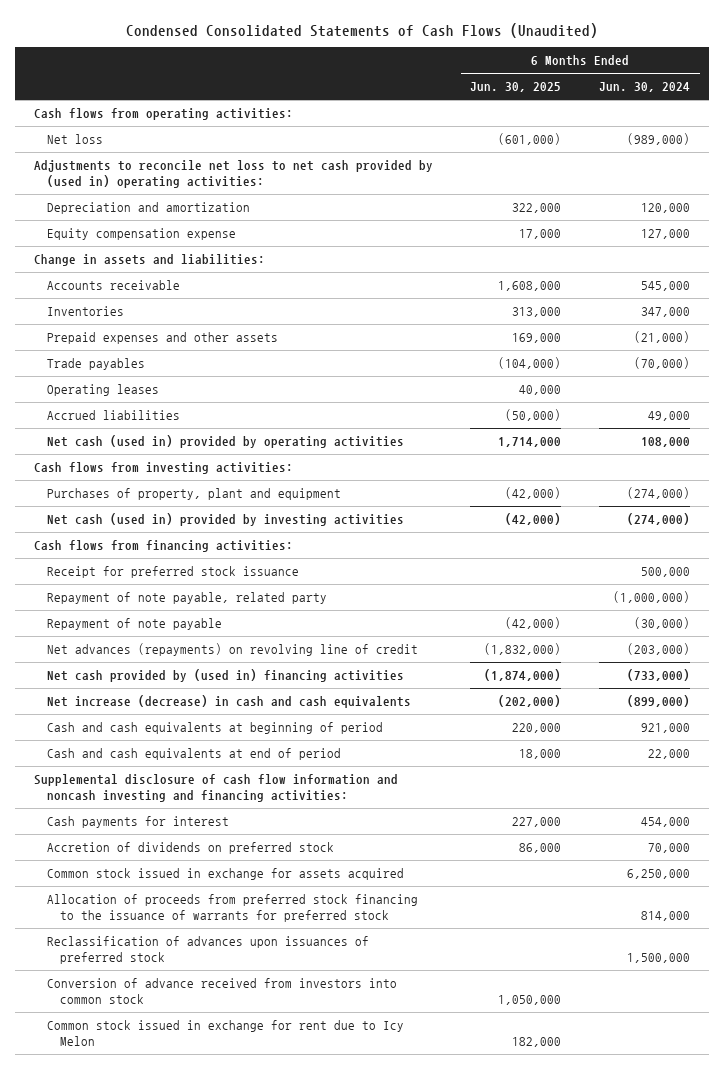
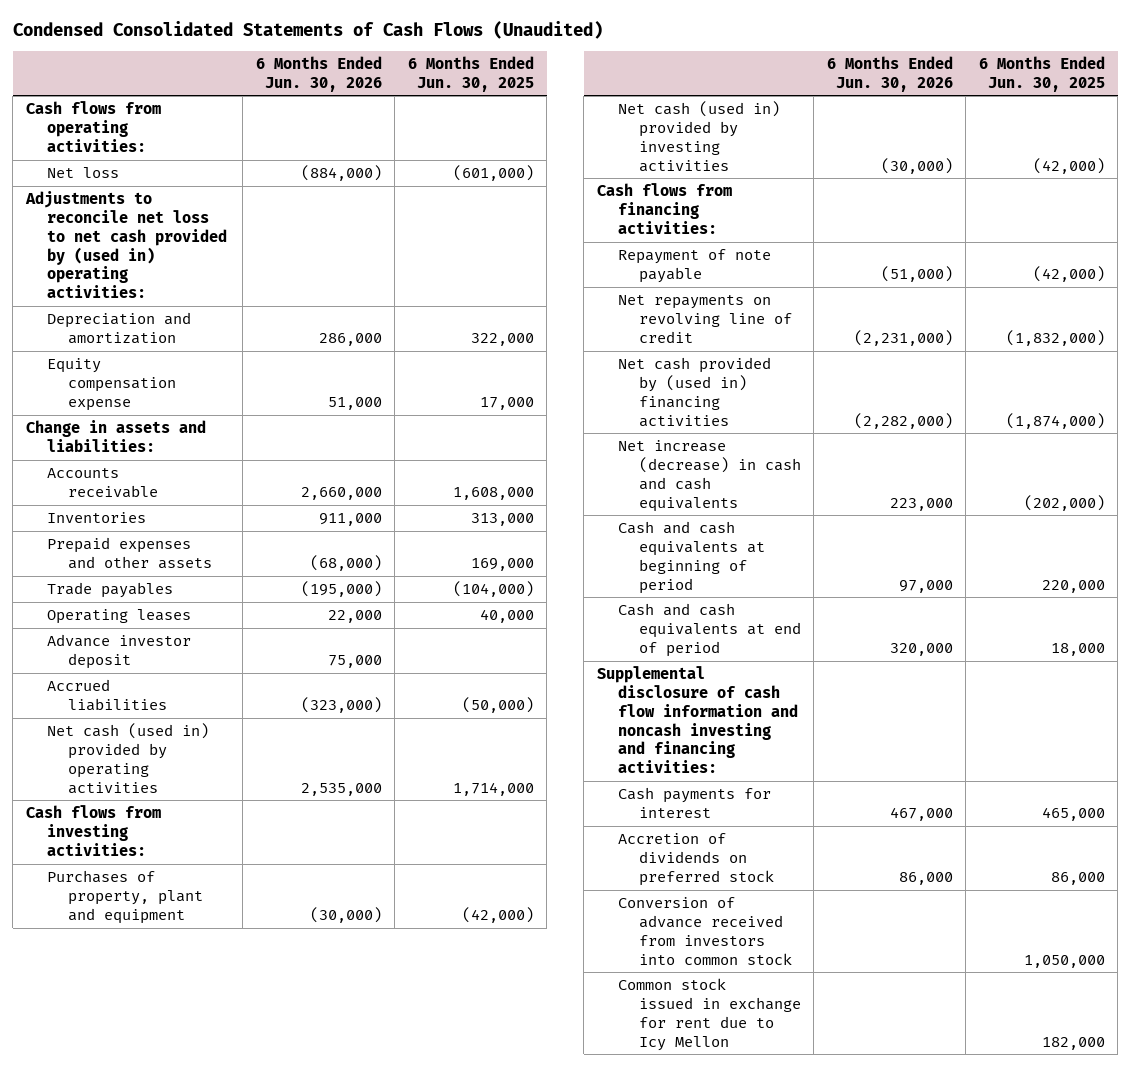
[599,82,691,93] Jun. 30, 2024 -> none
none -> [255,55,382,92] 6 Months Ended Jun. 30, 2026
none -> [46,634,191,669] Advance investor deposit
[46,566,299,579] Receipt for preferred stock issuance -> none
[46,592,327,605] Repayment of note payable, related party -> none
[46,643,418,657] Net advances (repayments) on revolving line of credit -> [617,295,792,343] Net repayments on revolving line of credit
[512,817,562,828] 227,000 -> [1041,806,1105,821] 465,000
[46,868,404,881] Common stock issued in exchange for assets acquired -> none
[46,894,418,923] Allocation of proceeds from preferred stock financing to the issuance of warrants for preferred stock -> none
[46,936,369,965] Reclassification of advances upon issuances of preferred stock -> none
[46,1020,404,1047] Common stock issued in exchange for rent due to Icy Melon -> [617,978,801,1051] Common stock issued in exchange for rent due to Icy Mellon

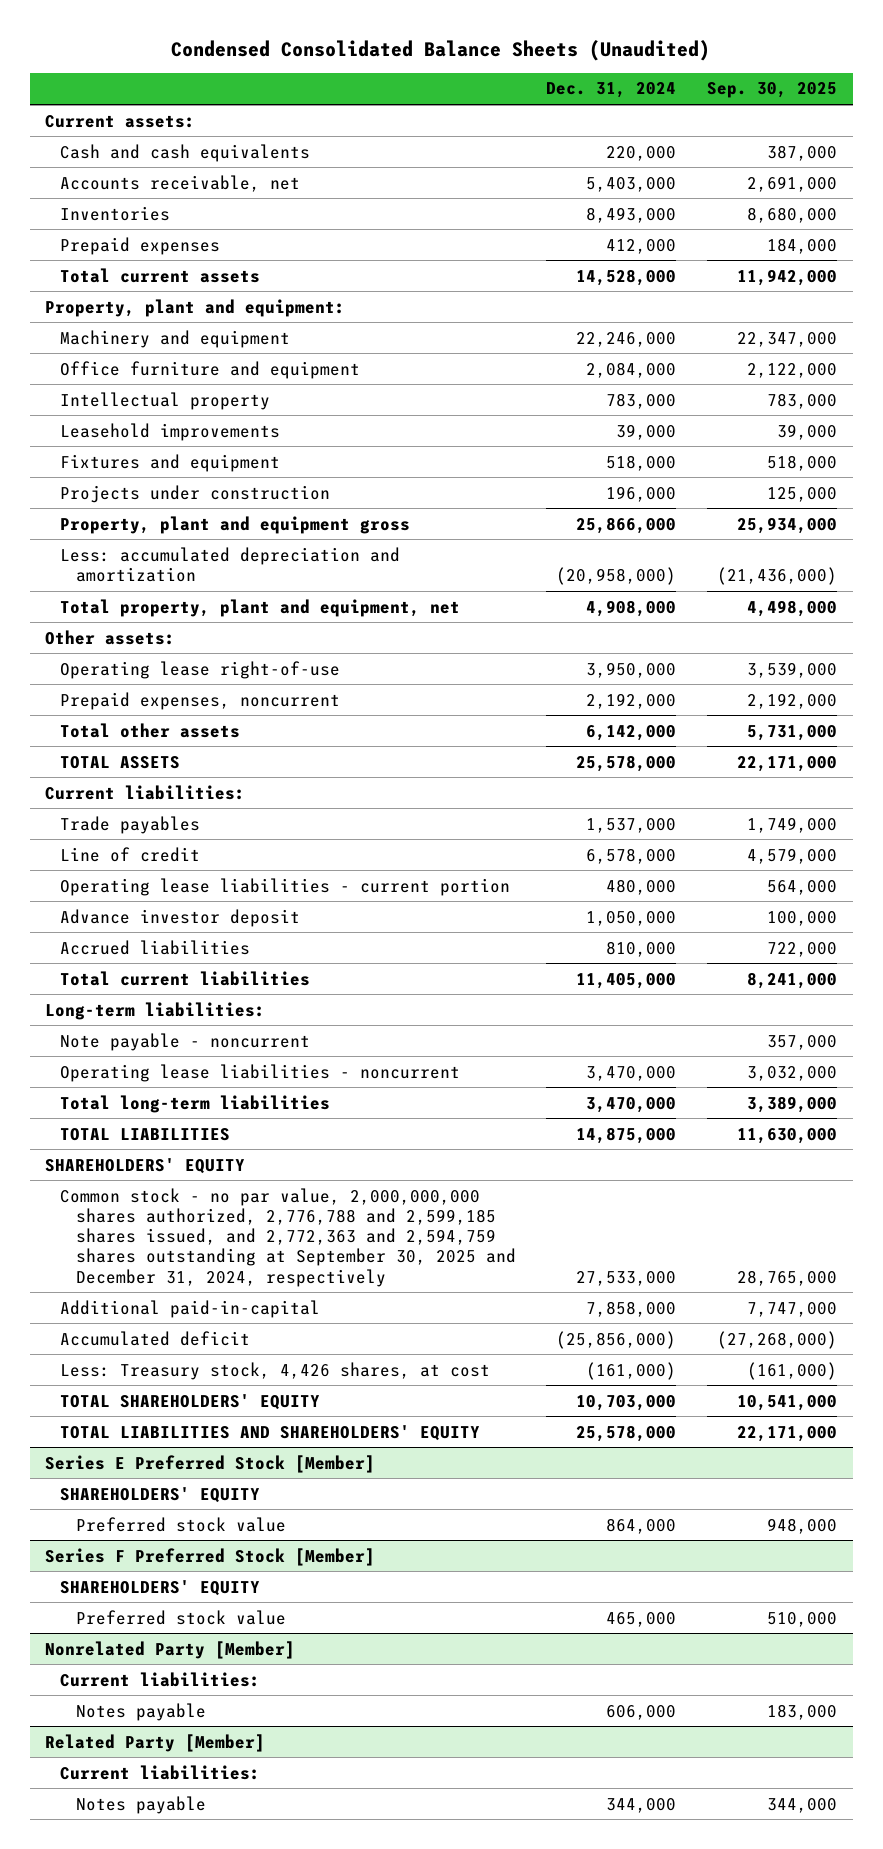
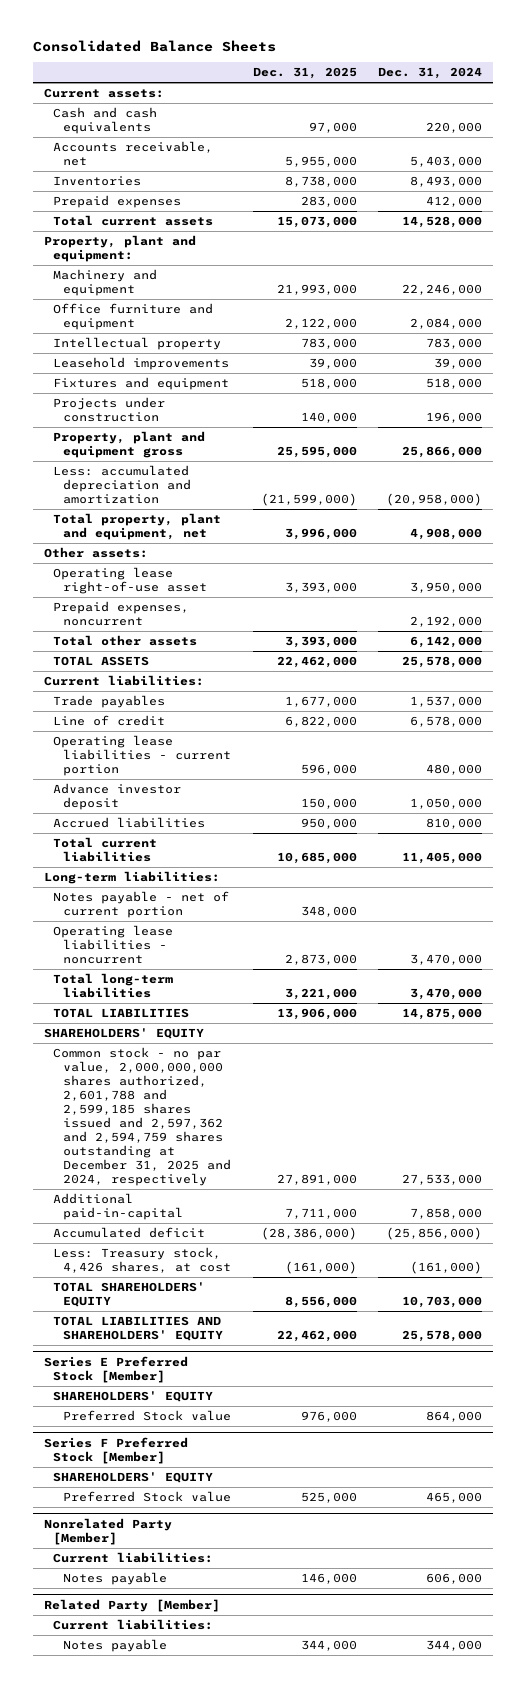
[171,39,711,61] Condensed Consolidated Balance Sheets (Unaudited) -> [32,39,276,52] Consolidated Balance Sheets
[707,82,838,99] Sep. 30, 2025 -> none
none -> [252,67,357,80] Dec. 31, 2025
[60,660,341,679] Operating lease right-of-use -> [53,567,207,595] Operating lease right-of-use asset
[60,1032,311,1051] Note payable - noncurrent -> [53,891,230,919] Notes payable - net of current portion
[60,1187,516,1287] Common stock - no par value, 2,000,000,000 shares authorized, 2,776,788 and 2,599,185 shares issued, and 2,772,363 and 2,594,759 shares outstanding at September 30, 2025 and December 31, 2024, respectively -> [53,1047,231,1186] Common stock - no par value, 2,000,000,000 shares authorized, 2,601,788 and 2,599,185 shares issued and 2,597,362 and 2,594,759 shares outstanding at December 31, 2025 and 2024, respectively
[75,1516,286,1532] Preferred stock value -> [62,1410,231,1422] Preferred Stock value
[75,1609,286,1625] Preferred stock value -> [62,1491,231,1503] Preferred Stock value

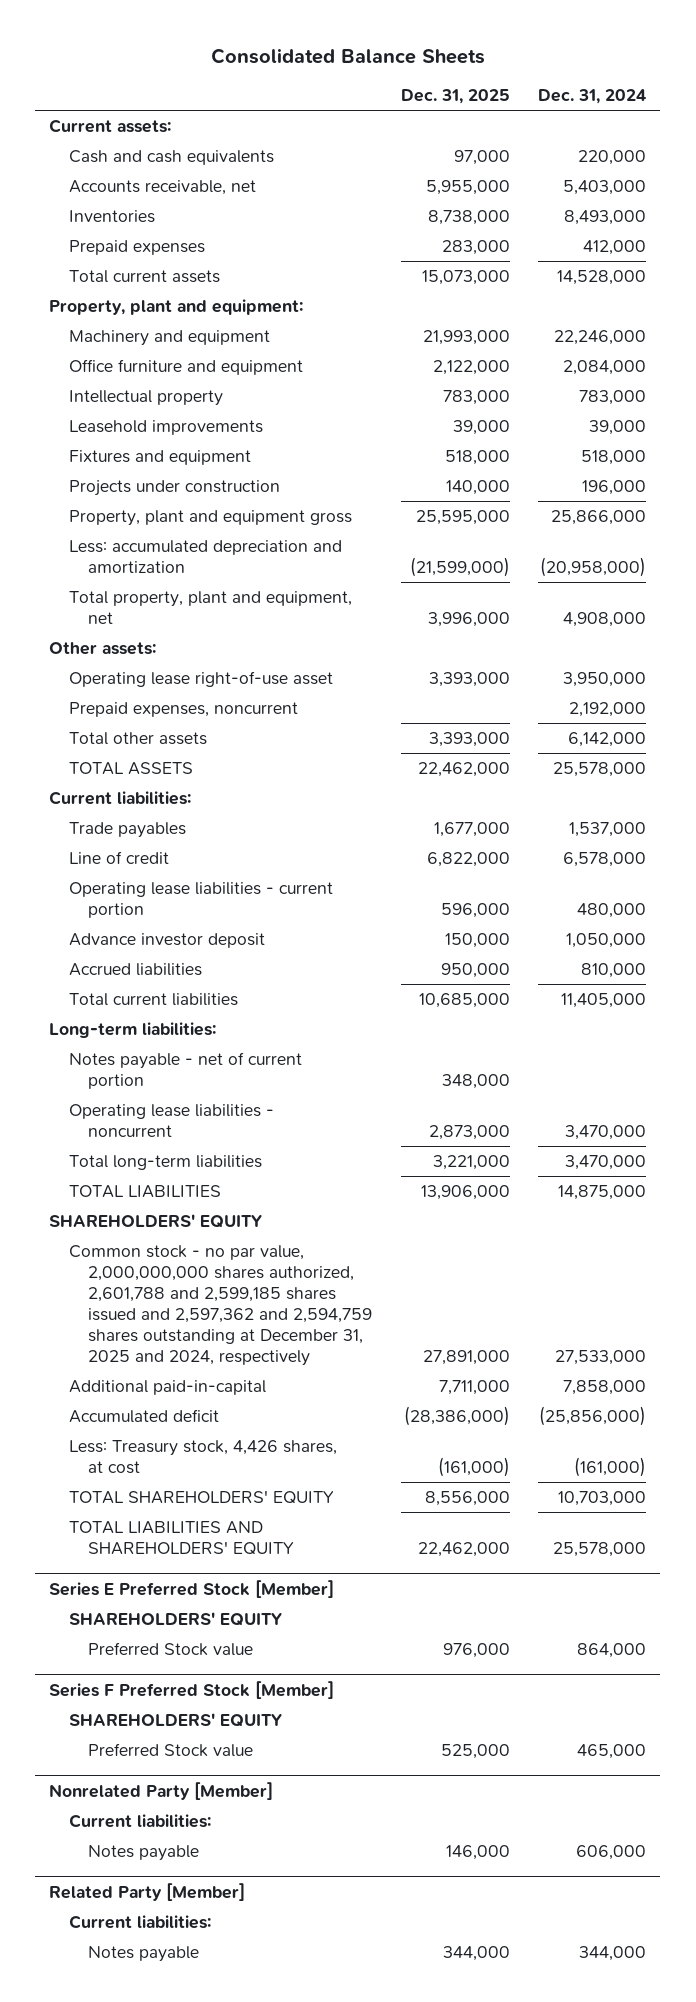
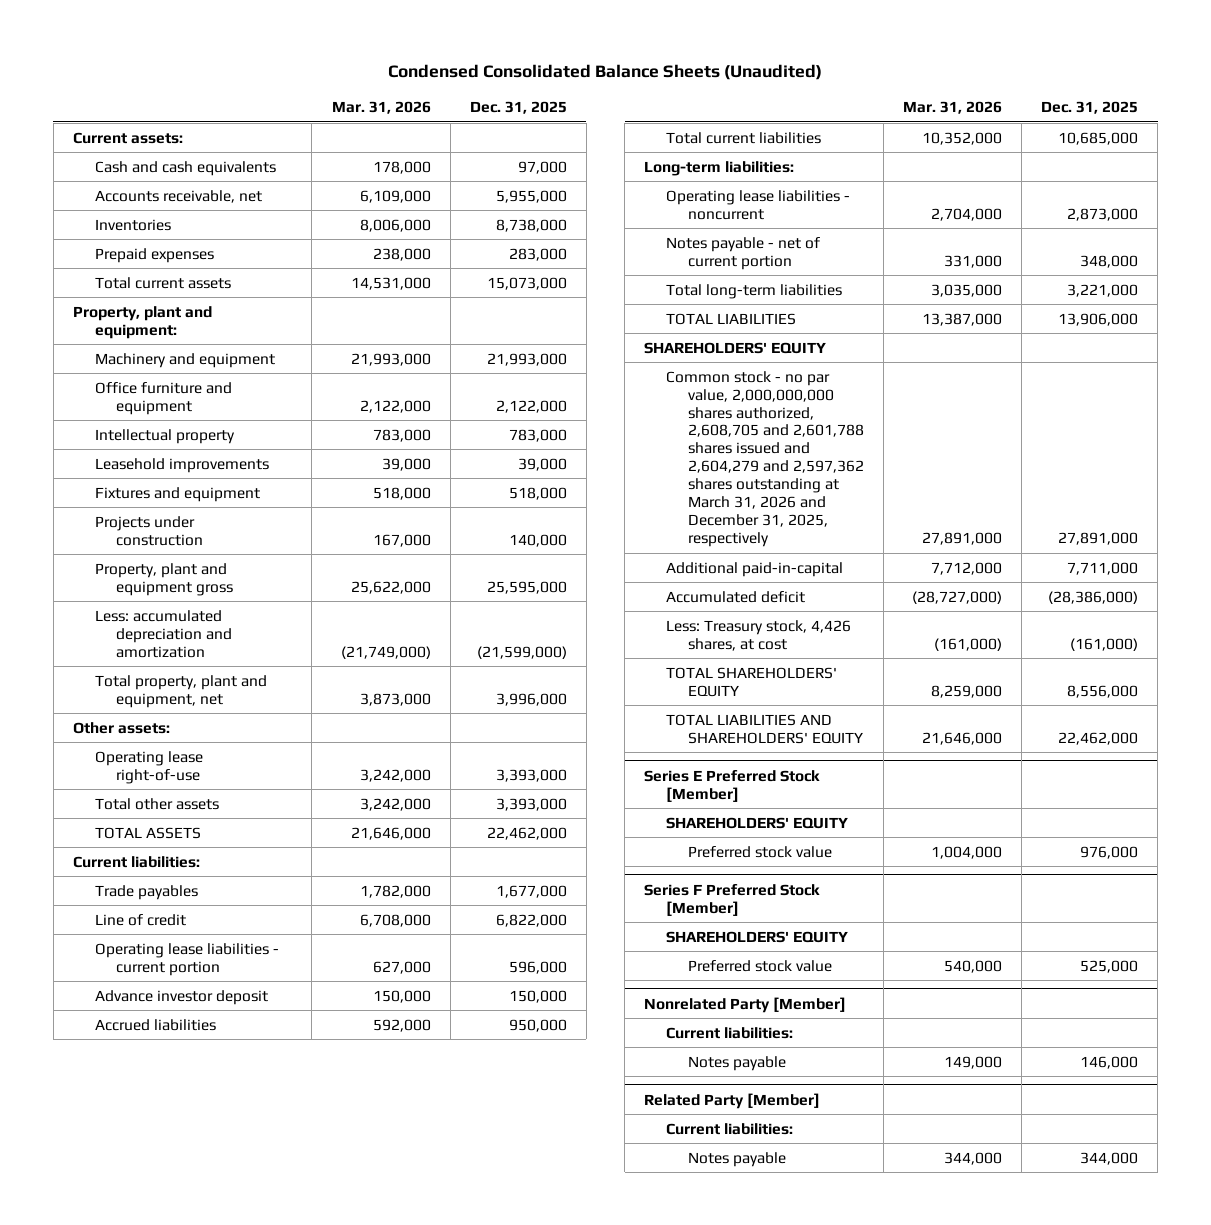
[210,47,485,64] Consolidated Balance Sheets -> [388,64,823,81] Condensed Consolidated Balance Sheets (Unaudited)
[538,89,647,105] Dec. 31, 2024 -> none
none -> [331,101,431,115] Mar. 31, 2026
[68,702,298,718] Prepaid expenses, noncurrent -> none
[68,671,333,688] Operating lease right-of-use asset -> [94,750,203,784] Operating lease right-of-use
[68,1052,302,1090] Notes payable - net of current portion -> [665,236,820,270] Notes payable - net of current portion
[68,1245,373,1367] Common stock - no par value, 2,000,000,000 shares authorized, 2,601,788 and 2,599,185 shares issued and 2,597,362 and 2,594,759 shares outstanding at December 31, 2025 and 2024, respectively -> [665,370,864,548] Common stock - no par value, 2,000,000,000 shares authorized, 2,608,705 and 2,601,788 shares issued and 2,604,279 and 2,597,362 shares outstanding at March 31, 2026 and December 31, 2025, respectively
[88,1642,254,1657] Preferred Stock value -> [687,845,832,858] Preferred stock value
[88,1743,254,1758] Preferred Stock value -> [687,959,832,972] Preferred stock value

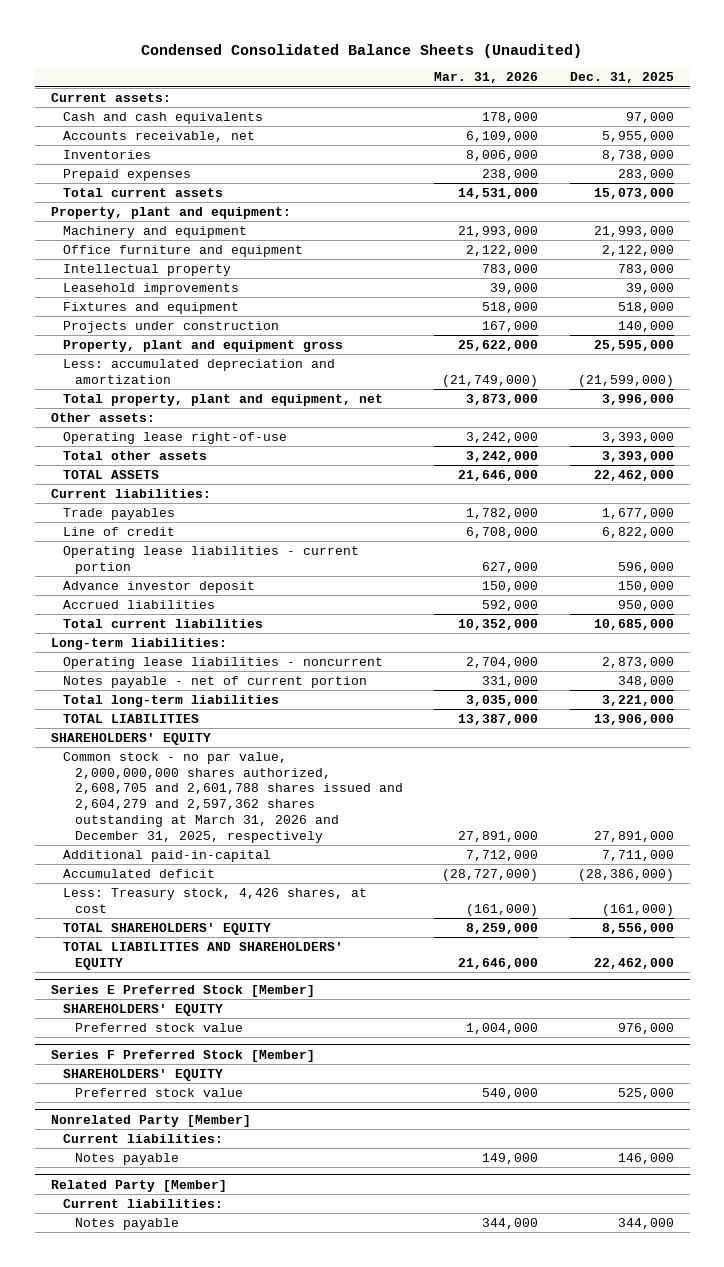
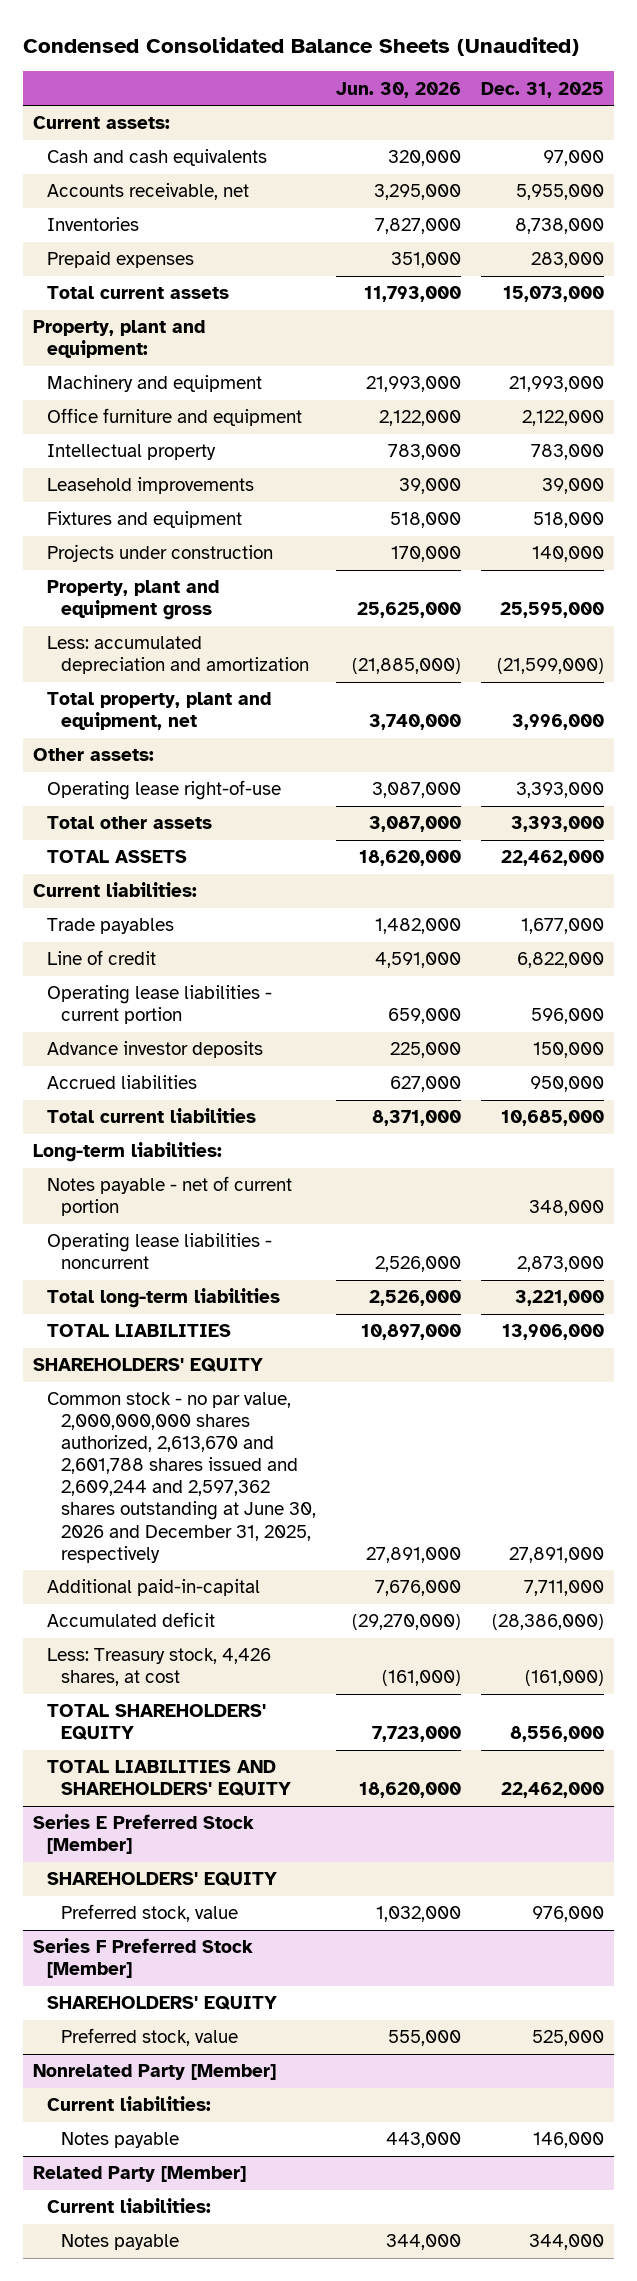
[434,72,539,84] Mar. 31, 2026 -> none
none -> [336,81,462,98] Jun. 30, 2026
[62,580,255,593] Advance investor deposit -> [47,1041,264,1059] Advance investor deposits
[62,656,383,669] Operating lease liabilities - noncurrent -> [47,1233,273,1270] Operating lease liabilities - noncurrent
[62,751,403,843] Common stock - no par value, 2,000,000,000 shares authorized, 2,608,705 and 2,601,788 shares issued and 2,604,279 and 2,597,362 shares outstanding at March 31, 2026 and December 31, 2025, respectively -> [47,1392,317,1563] Common stock - no par value, 2,000,000,000 shares authorized, 2,613,670 and 2,601,788 shares issued and 2,609,244 and 2,597,362 shares outstanding at June 30, 2026 and December 31, 2025, respectively
[74,1022,243,1032] Preferred stock value -> [61,1904,239,1923] Preferred stock, value
[74,1087,243,1097] Preferred stock value -> [61,2028,239,2047] Preferred stock, value

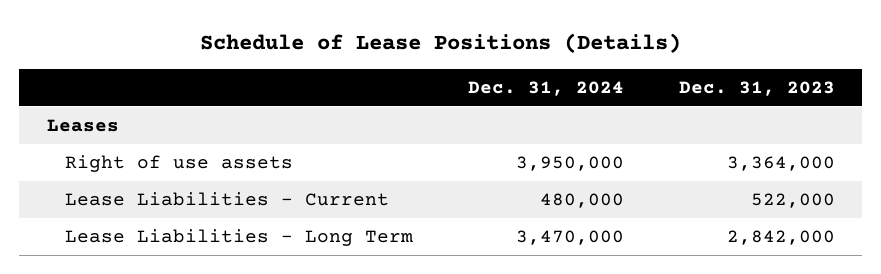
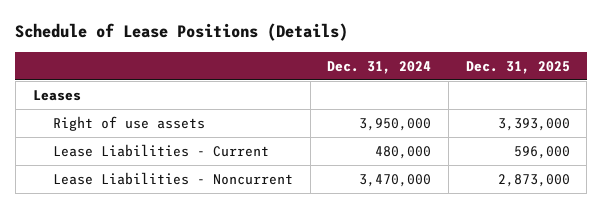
[678,80,835,96] Dec. 31, 2023 -> none
none -> [465,60,570,74] Dec. 31, 2025
[64,229,413,247] Lease Liabilities - Long Term -> [53,172,294,186] Lease Liabilities - Noncurrent

